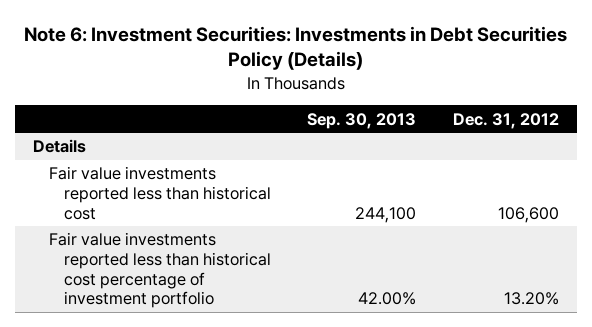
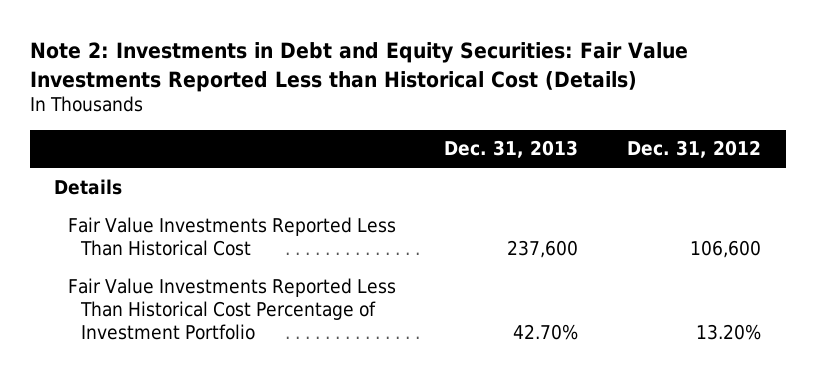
[24,25,568,71] Note 6: Investment Securities: Investments in Debt Securities Policy (Details) -> [29,42,688,92] Note 2: Investments in Debt and Equity Securities: Fair Value Investments Reported Less than Historical Cost (Details)
[307,112,417,129] Sep. 30, 2013 -> none
none -> [444,140,579,159] Dec. 31, 2013
[48,166,272,220] Fair value investments reported less than historical cost -> [67,216,396,256] Fair Value Investments Reported Less Than Historical Cost
[48,232,272,309] Fair value investments reported less than historical cost percentage of investment portfolio -> [67,277,396,340] Fair Value Investments Reported Less Than Historical Cost Percentage of Investment Portfolio

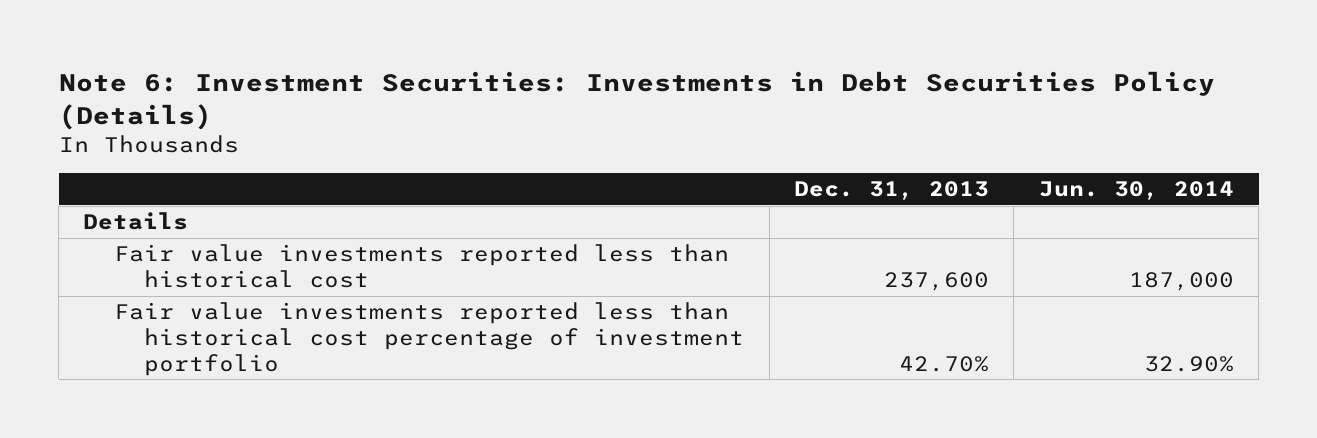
[29,42,688,92] Note 2: Investments in Debt and Equity Securities: Fair Value Investments Reported Less than Historical Cost (Details) -> [58,71,1215,130] Note 6: Investment Securities: Investments in Debt Securities Policy (Details)
[627,140,762,159] Dec. 31, 2012 -> none
none -> [1038,181,1234,201] Jun. 30, 2014
[67,216,396,256] Fair Value Investments Reported Less Than Historical Cost -> [113,244,729,289] Fair value investments reported less than historical cost
[67,277,396,340] Fair Value Investments Reported Less Than Historical Cost Percentage of Investment Portfolio -> [113,302,745,376] Fair value investments reported less than historical cost percentage of investment portfolio

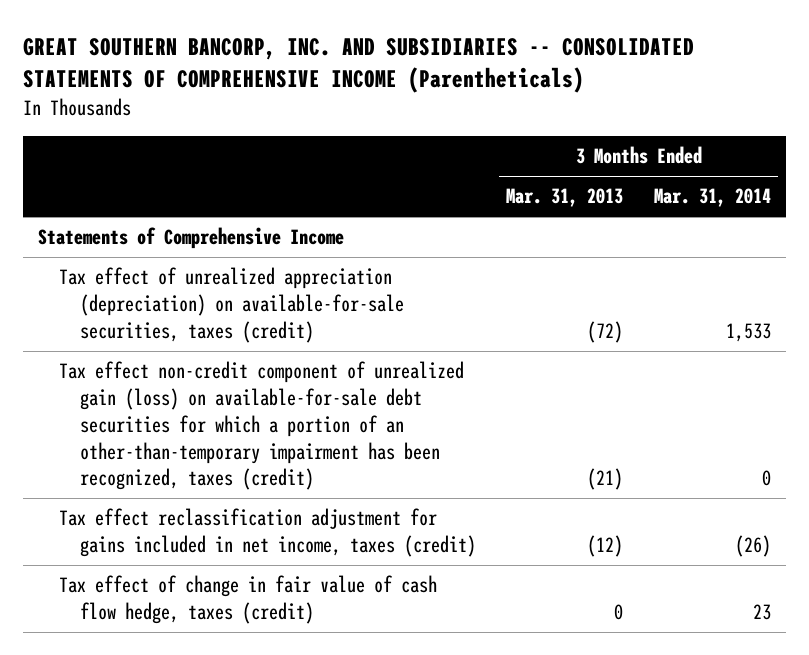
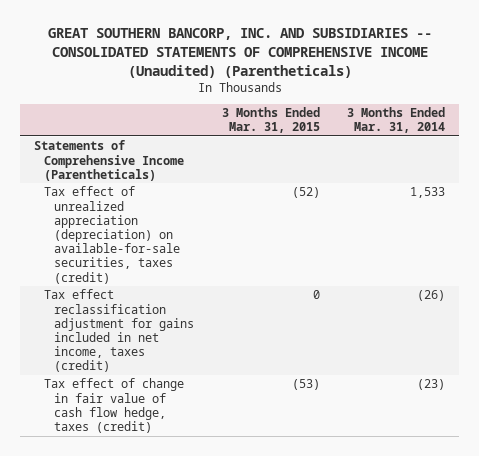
[23,38,695,94] GREAT SOUTHERN BANCORP, INC. AND SUBSIDIARIES -- CONSOLIDATED STATEMENTS OF COMPREHENSIVE INCOME (Parentheticals) -> [47,28,432,78] GREAT SOUTHERN BANCORP, INC. AND SUBSIDIARIES -- CONSOLIDATED STATEMENTS OF COMPREHENSIVE INCOME (Unaudited) (Parentheticals)
[506,188,624,208] Mar. 31, 2013 -> none
none -> [221,106,320,134] 3 Months Ended Mar. 31, 2015
[38,227,345,250] Statements of Comprehensive Income -> [33,140,184,181] Statements of Comprehensive Income (Parentheticals)
[59,361,465,491] Tax effect non-credit component of unrealized gain (loss) on available-for-sale debt securities for which a portion of an other-than-temporary impairment has been recognized, taxes (credit) -> none
[752,604,771,621] 23 -> [417,379,446,391] (23)

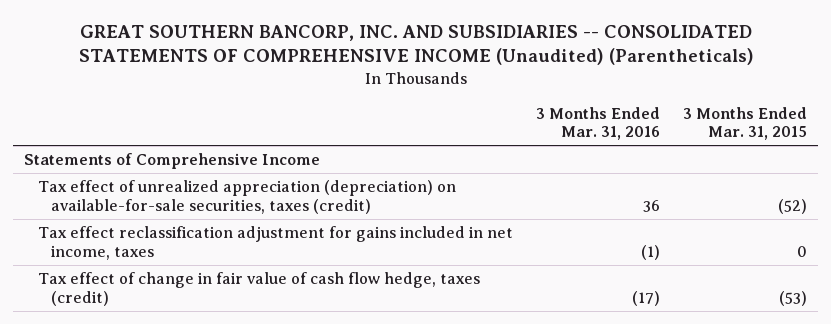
[347,106,446,134] 3 Months Ended Mar. 31, 2014 -> none
none -> [535,106,660,141] 3 Months Ended Mar. 31, 2016
[33,140,184,181] Statements of Comprehensive Income (Parentheticals) -> [24,153,321,170] Statements of Comprehensive Income
[43,289,194,373] Tax effect reclassification adjustment for gains included in net income, taxes (credit) -> [37,226,513,260] Tax effect reclassification adjustment for gains included in net income, taxes

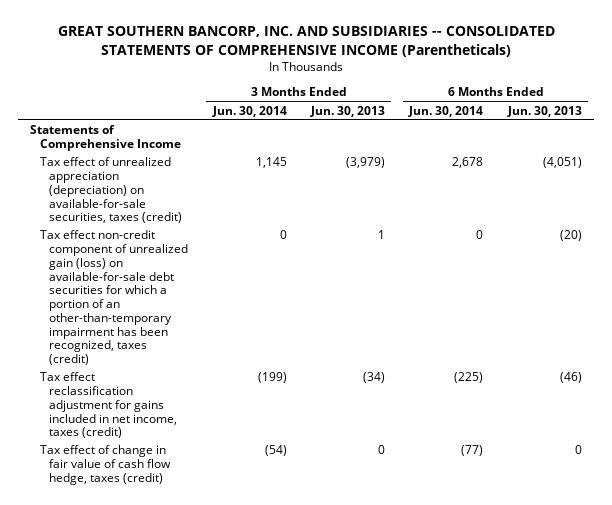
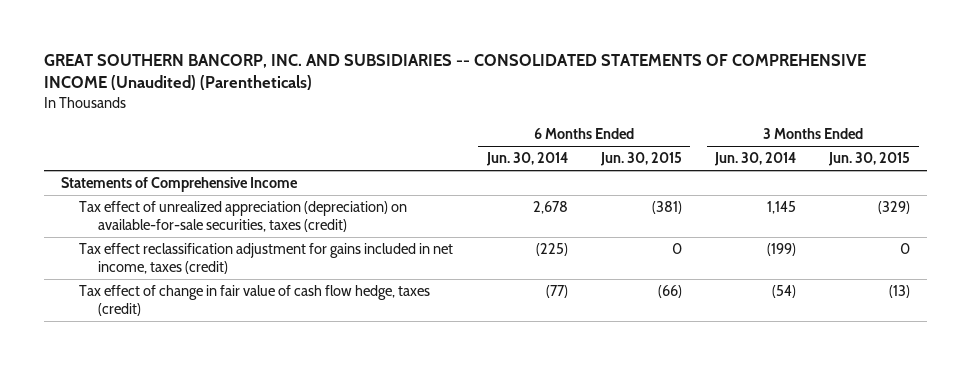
[58,26,556,57] GREAT SOUTHERN BANCORP, INC. AND SUBSIDIARIES -- CONSOLIDATED STATEMENTS OF COMPREHENSIVE INCOME (Parentheticals) -> [44,54,867,91] GREAT SOUTHERN BANCORP, INC. AND SUBSIDIARIES -- CONSOLIDATED STATEMENTS OF COMPREHENSIVE INCOME (Unaudited) (Parentheticals)
[309,105,385,117] Jun. 30, 2013 -> none
[506,105,582,117] Jun. 30, 2013 -> none
none -> [599,152,682,167] Jun. 30, 2015
none -> [828,152,911,167] Jun. 30, 2015
[39,230,189,365] Tax effect non-credit component of unrealized gain (loss) on available-for-sale debt securities for which a portion of an other-than-temporary impairment has been recognized, taxes (credit) -> none

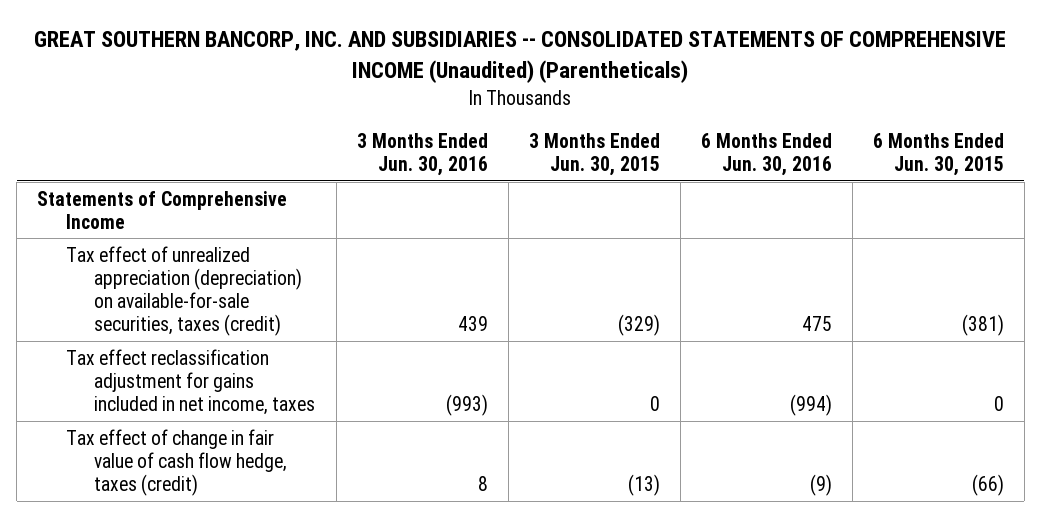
[485,152,568,167] Jun. 30, 2014 -> none
[714,152,797,167] Jun. 30, 2014 -> none
none -> [356,132,488,177] 3 Months Ended Jun. 30, 2016
none -> [700,132,832,177] 6 Months Ended Jun. 30, 2016
[79,243,454,274] Tax effect reclassification adjustment for gains included in net income, taxes (credit) -> [65,348,316,416] Tax effect reclassification adjustment for gains included in net income, taxes

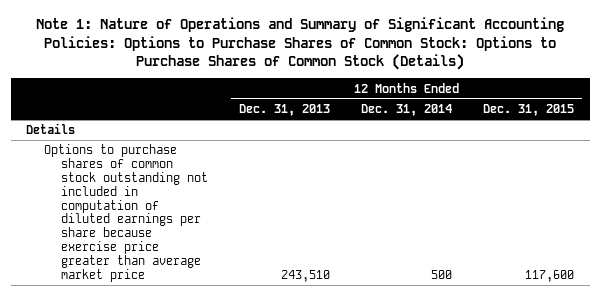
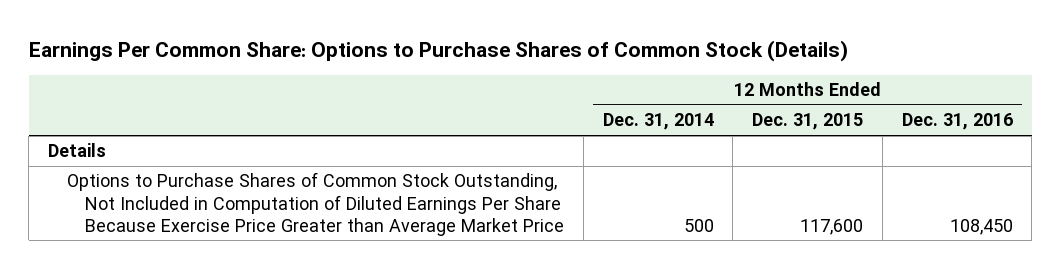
[36,17,565,71] Note 1: Nature of Operations and Summary of Significant Accounting Policies: Options to Purchase Shares of Common Stock: Options to Purchase Shares of Common Stock (Details) -> [28,39,848,62] Earnings Per Common Share: Options to Purchase Shares of Common Stock (Details)
[239,104,331,117] Dec. 31, 2013 -> none
none -> [901,113,1013,131] Dec. 31, 2016
[43,144,208,282] Options to purchase shares of common stock outstanding not included in computation of diluted earnings per share because exercise price greater than average market price -> [66,172,565,236] Options to Purchase Shares of Common Stock Outstanding, Not Included in Computation of Diluted Earnings Per Share Because Exercise Price Greater than Average Market Price

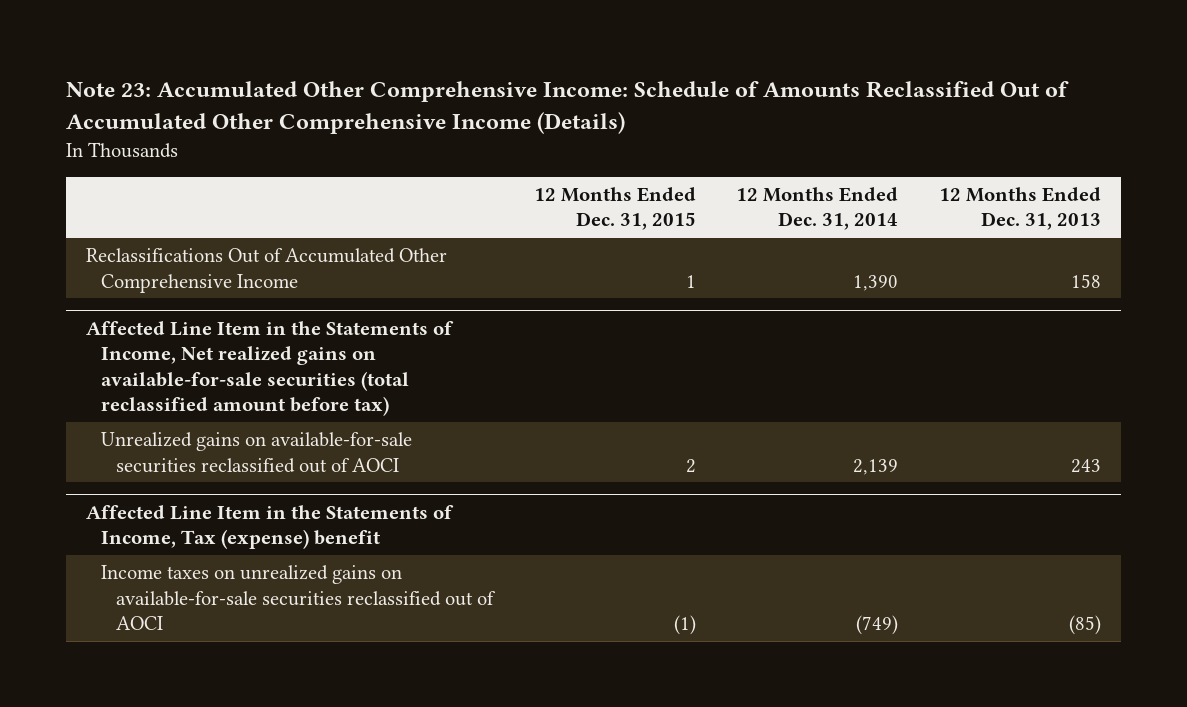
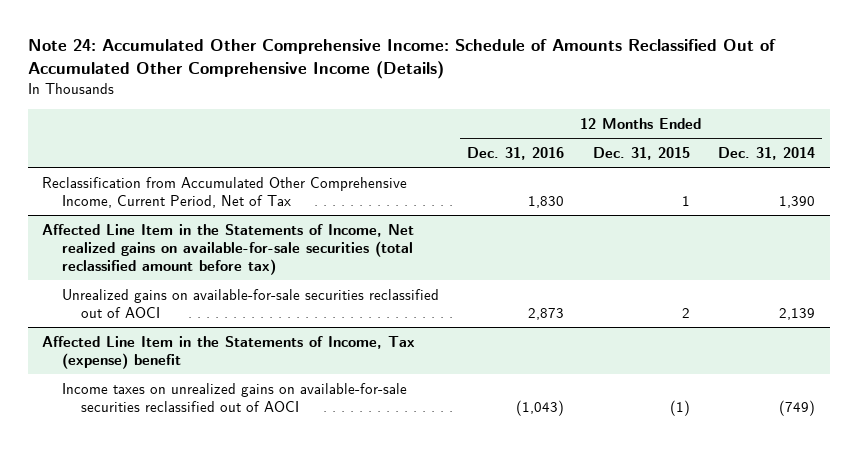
[65,81,1069,135] Note 23: Accumulated Other Comprehensive Income: Schedule of Amounts Reclassified Out of Accumulated Other Comprehensive Income (Details) -> [27,38,776,79] Note 24: Accumulated Other Comprehensive Income: Schedule of Amounts Reclassified Out of Accumulated Other Comprehensive Income (Details)
[939,187,1102,231] 12 Months Ended Dec. 31, 2013 -> none
none -> [467,146,565,160] Dec. 31, 2016
[86,248,448,293] Reclassifications Out of Accumulated Other Comprehensive Income -> [42,176,408,208] Reclassification from Accumulated Other Comprehensive Income, Current Period, Net of Tax

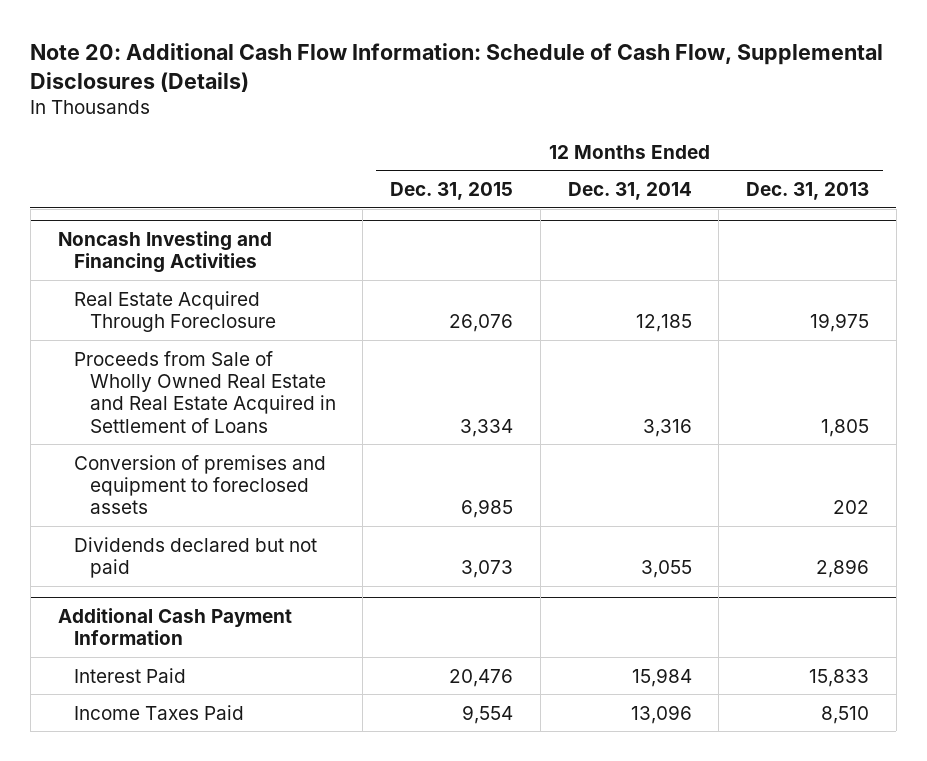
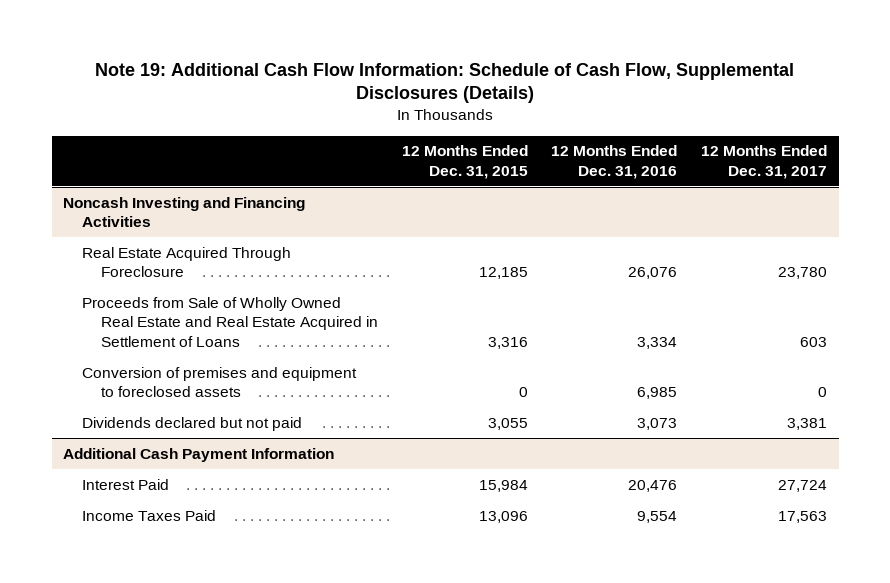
[30,42,884,92] Note 20: Additional Cash Flow Information: Schedule of Cash Flow, Supplemental Disclosures (Details) -> [95,62,795,104] Note 19: Additional Cash Flow Information: Schedule of Cash Flow, Supplemental Disclosures (Details)
[567,181,692,200] Dec. 31, 2014 -> none
[746,181,870,200] Dec. 31, 2013 -> none
none -> [551,145,678,179] 12 Months Ended Dec. 31, 2016
none -> [700,145,827,179] 12 Months Ended Dec. 31, 2017
[449,313,514,332] 26,076 -> [478,267,528,280] 12,185
[460,418,514,437] 3,334 -> [487,336,528,349] 3,316
[461,499,514,519] 6,985 -> [518,387,528,398] 0
[461,559,514,578] 3,073 -> [487,417,528,430] 3,055
[449,668,514,687] 20,476 -> [478,479,528,492] 15,984
[462,704,514,724] 9,554 -> [478,510,528,523] 13,096

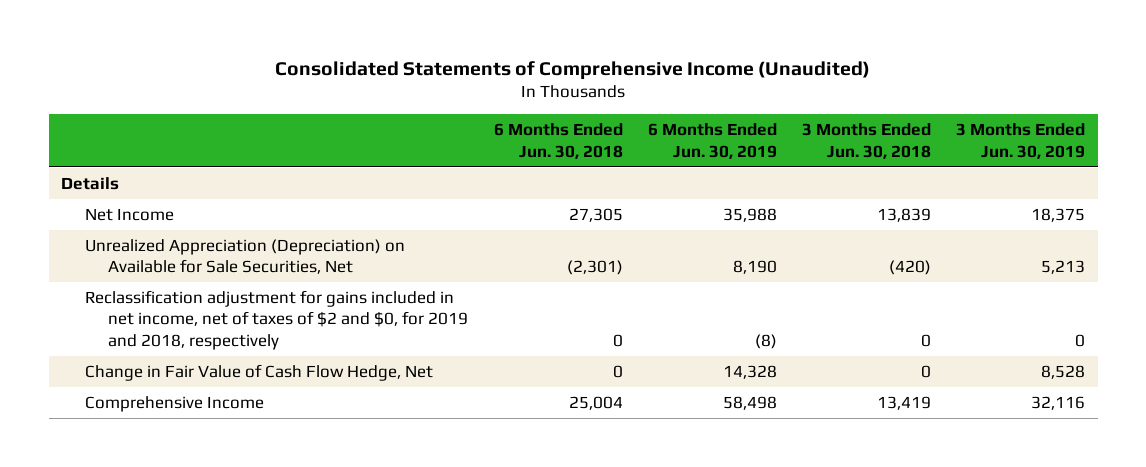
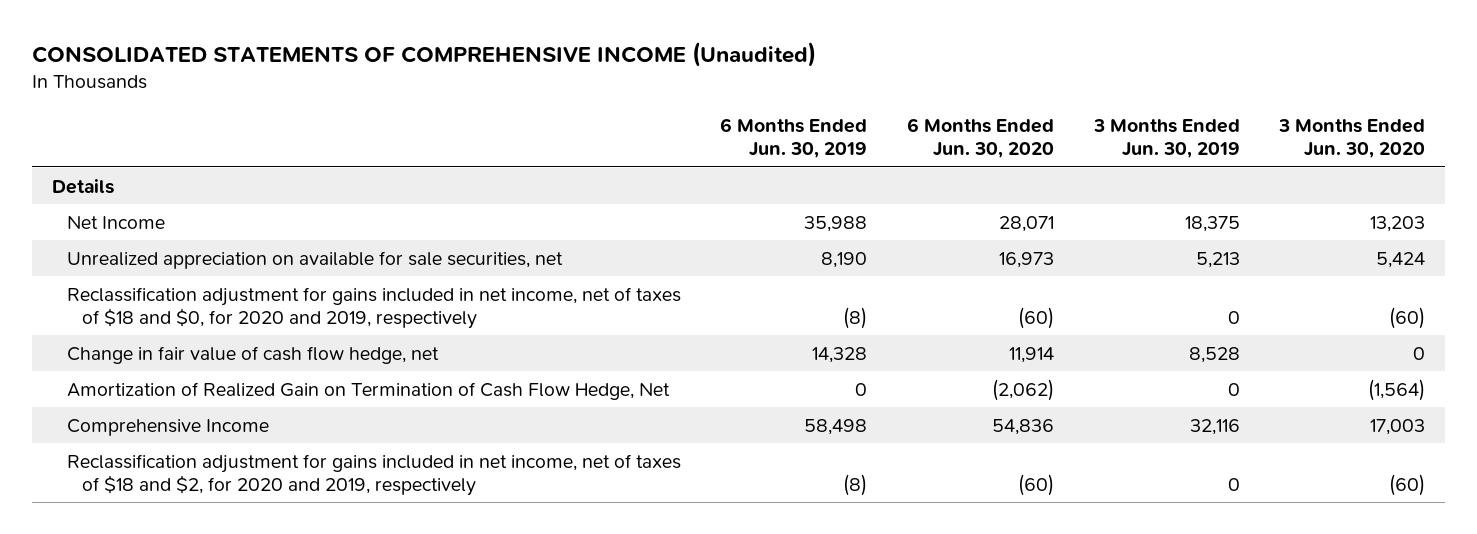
[275,60,871,80] Consolidated Statements of Comprehensive Income (Unaudited) -> [31,41,816,67] CONSOLIDATED STATEMENTS OF COMPREHENSIVE INCOME (Unaudited)
[493,123,623,159] 6 Months Ended Jun. 30, 2018 -> none
[801,123,931,159] 3 Months Ended Jun. 30, 2018 -> none
none -> [907,118,1055,159] 6 Months Ended Jun. 30, 2020
none -> [1278,119,1426,159] 3 Months Ended Jun. 30, 2020
[84,238,405,275] Unrealized Appreciation (Depreciation) on Available for Sale Securities, Net -> [66,250,563,269] Unrealized appreciation on available for sale securities, net
[84,289,469,350] Reclassification adjustment for gains included in net income, net of taxes of $2 and $0, for 2019 and 2018, respectively -> [66,286,681,329] Reclassification adjustment for gains included in net income, net of taxes of $18 and $0, for 2020 and 2019, respectively
[84,363,433,381] Change in Fair Value of Cash Flow Hedge, Net -> [66,345,439,364] Change in fair value of cash flow hedge, net
none -> [66,381,670,400] Amortization of Realized Gain on Termination of Cash Flow Hedge, Net
none -> [66,453,681,496] Reclassification adjustment for gains included in net income, net of taxes of $18 and $2, for 2020 and 2019, respectively

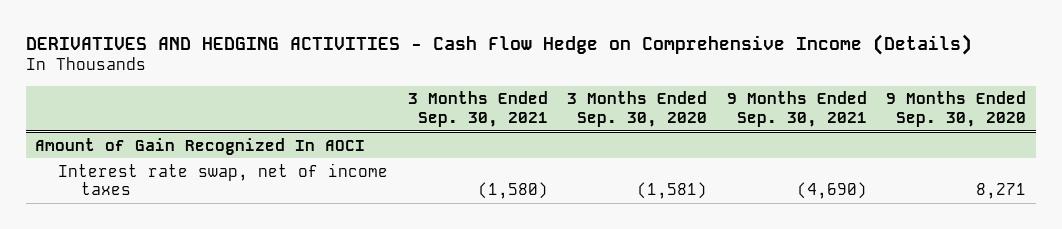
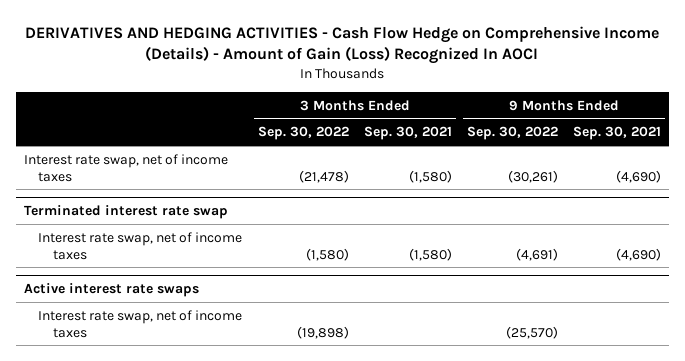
[25,33,972,55] DERIVATIVES AND HEDGING ACTIVITIES - Cash Flow Hedge on Comprehensive Income (Details) -> [25,25,660,65] DERIVATIVES AND HEDGING ACTIVITIES - Cash Flow Hedge on Comprehensive Income (Details) - Amount of Gain (Loss) Recognized In AOCI
[567,91,708,127] 3 Months Ended Sep. 30, 2020 -> none
[886,91,1027,127] 9 Months Ended Sep. 30, 2020 -> none
none -> [257,126,349,141] Sep. 30, 2022
none -> [466,126,558,141] Sep. 30, 2022
[35,137,366,155] Amount of Gain Recognized In AOCI -> none
none -> [23,205,228,220] Terminated interest rate swap
none -> [38,231,243,260] Interest rate swap, net of income taxes
none -> [23,283,199,298] Active interest rate swaps
none -> [38,309,243,338] Interest rate swap, net of income taxes

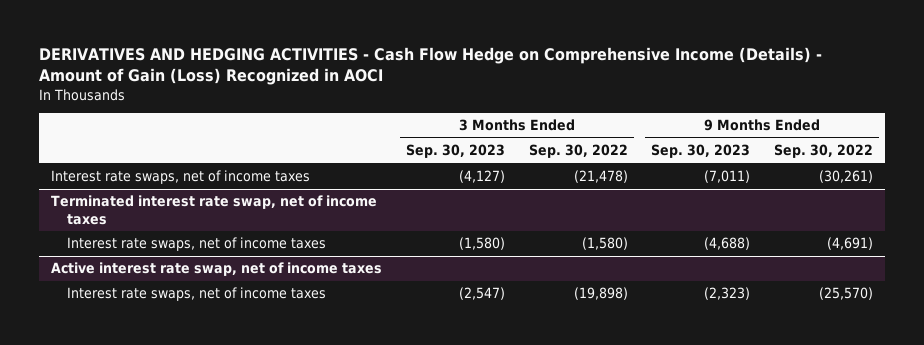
[25,25,660,65] DERIVATIVES AND HEDGING ACTIVITIES - Cash Flow Hedge on Comprehensive Income (Details) - Amount of Gain (Loss) Recognized In AOCI -> [39,47,823,86] DERIVATIVES AND HEDGING ACTIVITIES - Cash Flow Hedge on Comprehensive Income (Details) - Amount of Gain (Loss) Recognized in AOCI
[363,126,452,141] Sep. 30, 2021 -> none
[573,126,662,141] Sep. 30, 2021 -> none
none -> [405,144,505,159] Sep. 30, 2023
none -> [651,144,751,159] Sep. 30, 2023
[23,153,228,182] Interest rate swap, net of income taxes -> [51,170,311,185] Interest rate swaps, net of income taxes
[23,205,228,220] Terminated interest rate swap -> [51,195,378,225] Terminated interest rate swap, net of income taxes
[38,231,243,260] Interest rate swap, net of income taxes -> [66,237,326,252] Interest rate swaps, net of income taxes
[23,283,199,298] Active interest rate swaps -> [51,262,383,277] Active interest rate swap, net of income taxes
[38,309,243,338] Interest rate swap, net of income taxes -> [66,287,326,302] Interest rate swaps, net of income taxes

